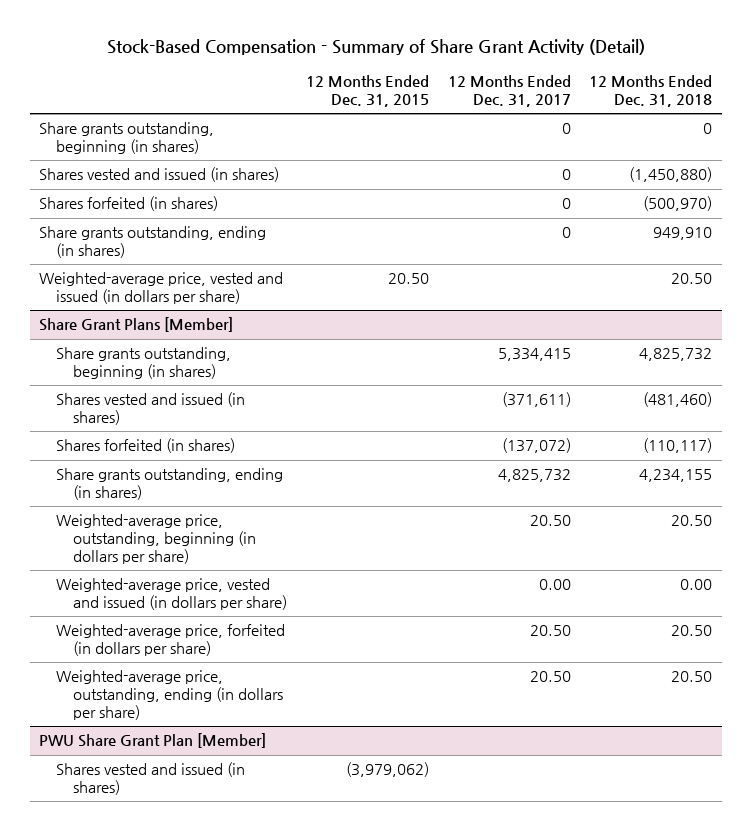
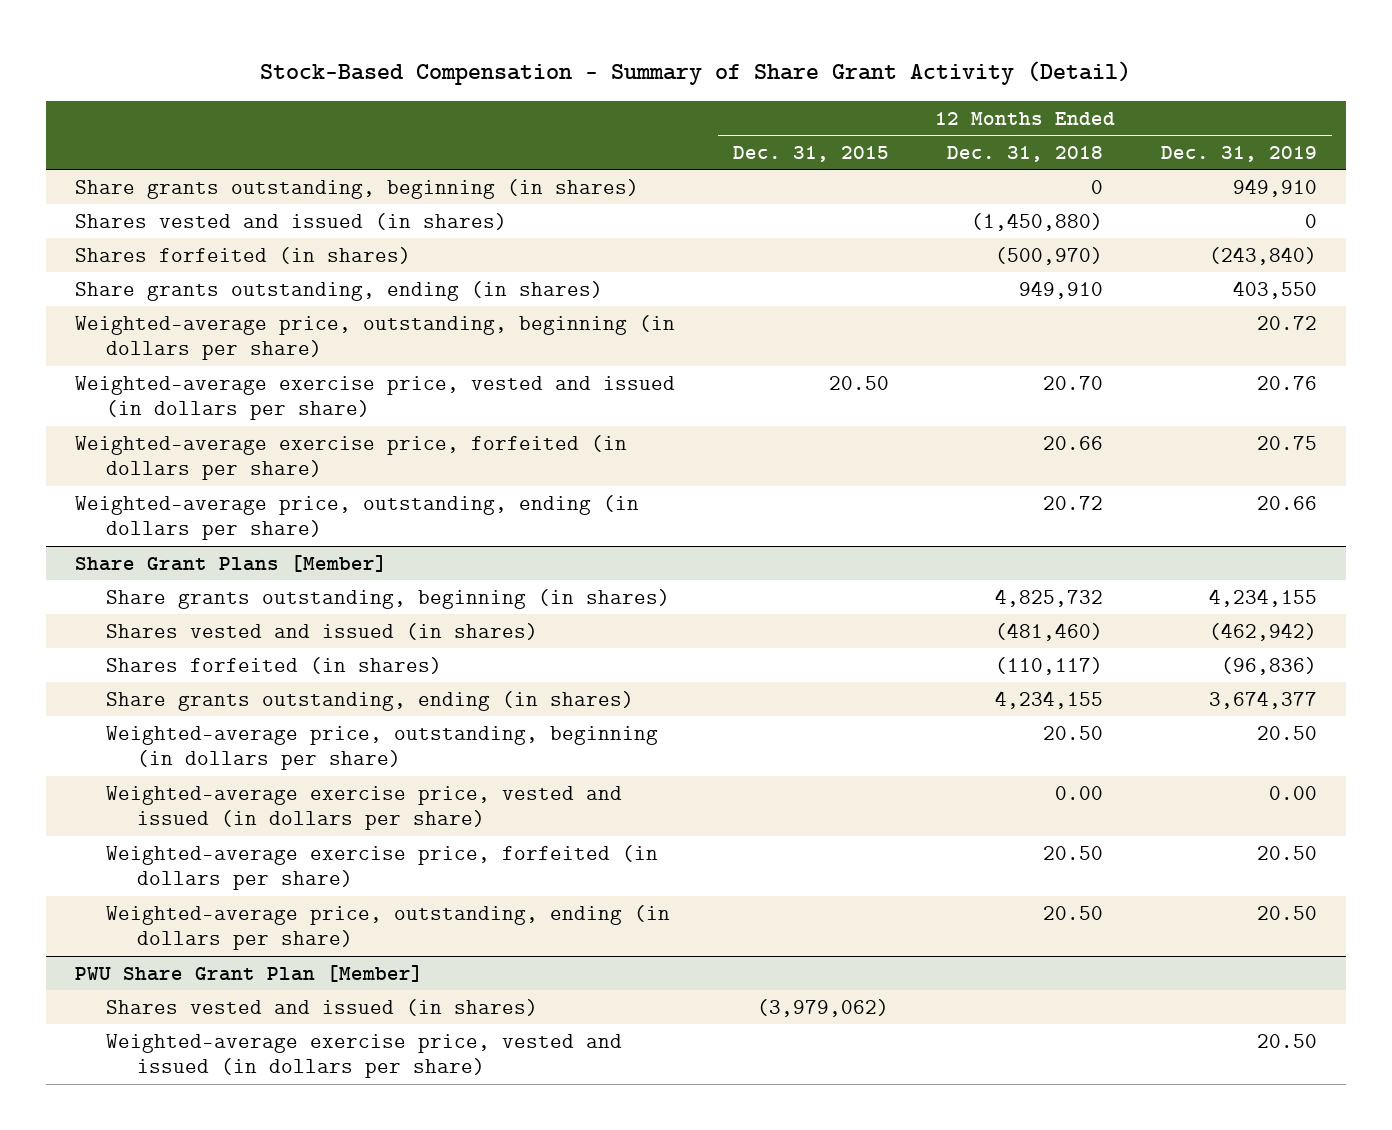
[447,75,571,107] 12 Months Ended Dec. 31, 2017 -> none
none -> [1161,146,1318,163] Dec. 31, 2019
none -> [74,314,675,361] Weighted-average price, outstanding, beginning (in dollars per share)
[39,272,284,304] Weighted-average price, vested and issued (in dollars per share) -> [74,375,675,421] Weighted-average exercise price, vested and issued (in dollars per share)
[671,273,713,285] 20.50 -> [1042,375,1103,390] 20.70
none -> [74,434,627,481] Weighted-average exercise price, forfeited (in dollars per share)
none -> [74,494,639,541] Weighted-average price, outstanding, ending (in dollars per share)
[56,578,287,610] Weighted-average price, vested and issued (in dollars per share) -> [105,785,622,831] Weighted-average exercise price, vested and issued (in dollars per share)
[56,624,286,656] Weighted-average price, forfeited (in dollars per share) -> [105,844,658,891] Weighted-average exercise price, forfeited (in dollars per share)
none -> [105,1033,622,1079] Weighted-average exercise price, vested and issued (in dollars per share)

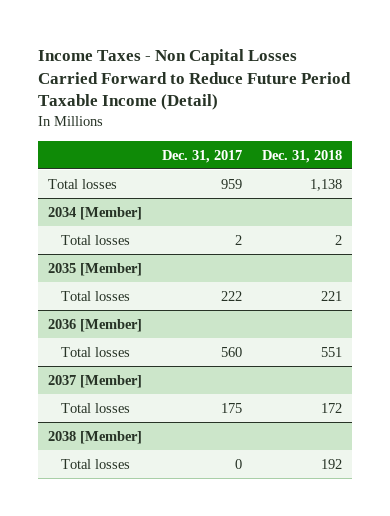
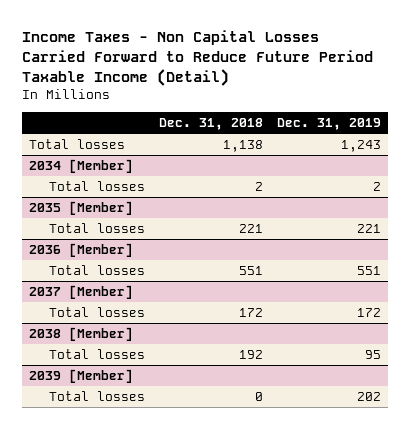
[161,149,242,163] Dec. 31, 2017 -> none
none -> [277,118,382,131] Dec. 31, 2019
none -> [29,369,134,384] 2039 [Member]
none -> [49,391,146,402] Total losses

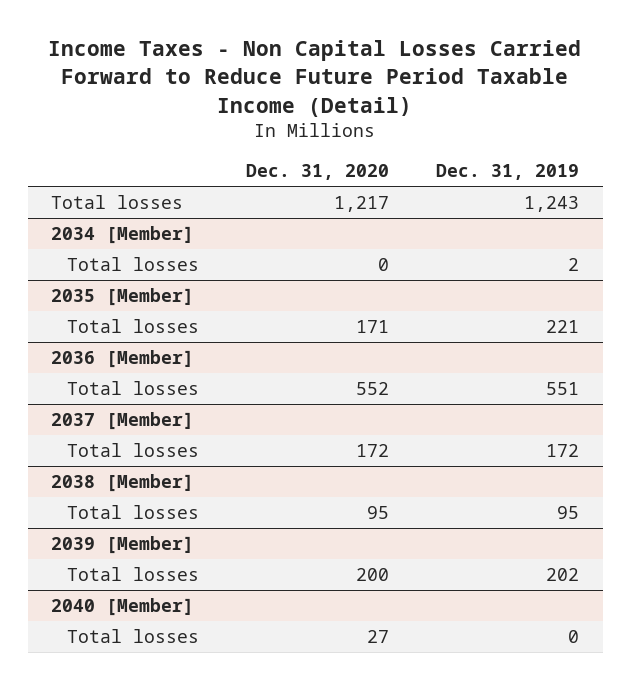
[159,118,264,131] Dec. 31, 2018 -> none
none -> [245,164,389,181] Dec. 31, 2020
none -> [51,597,195,616] 2040 [Member]
none -> [66,628,199,643] Total losses

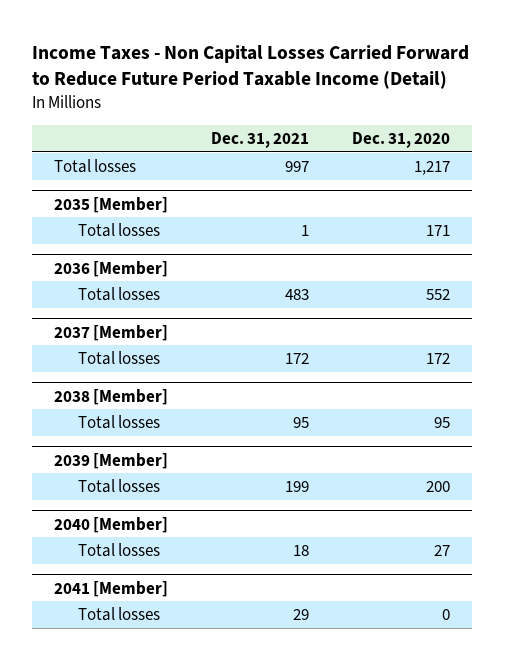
[436,164,580,181] Dec. 31, 2019 -> none
none -> [211,132,310,149] Dec. 31, 2021
[51,225,195,244] 2034 [Member] -> none
[66,256,199,271] Total losses -> none
none -> [54,580,169,597] 2041 [Member]
none -> [78,606,161,621] Total losses

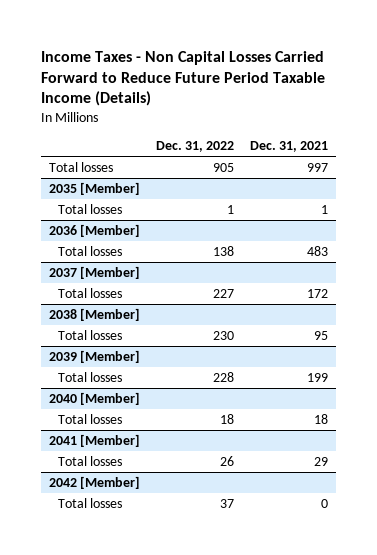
[32,44,470,90] Income Taxes - Non Capital Losses Carried Forward to Reduce Future Period Taxable Income (Detail) -> [40,50,325,107] Income Taxes - Non Capital Losses Carried Forward to Reduce Future Period Taxable Income (Details)
[352,132,451,149] Dec. 31, 2020 -> none
none -> [155,141,234,153] Dec. 31, 2022
none -> [48,476,140,490] 2042 [Member]
none -> [58,498,123,509] Total losses

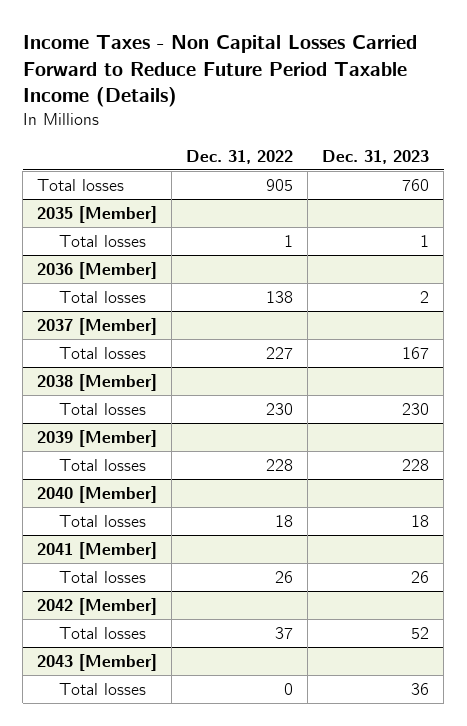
[250,141,329,153] Dec. 31, 2021 -> none
none -> [322,149,430,164] Dec. 31, 2023
none -> [37,653,158,671] 2043 [Member]
none -> [59,682,147,695] Total losses

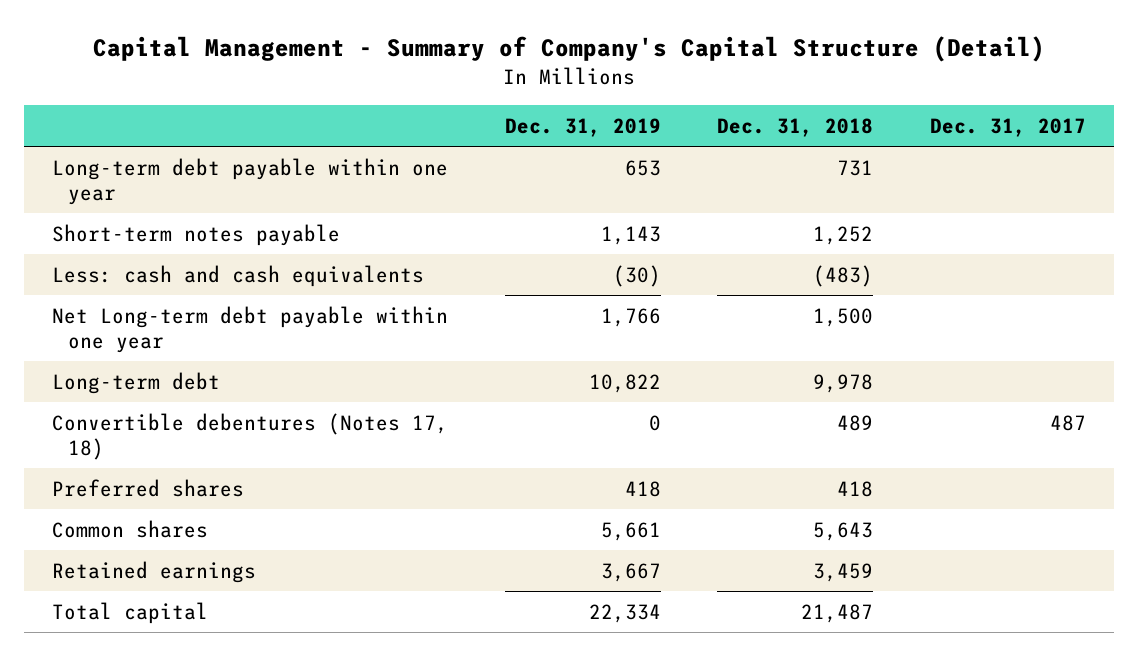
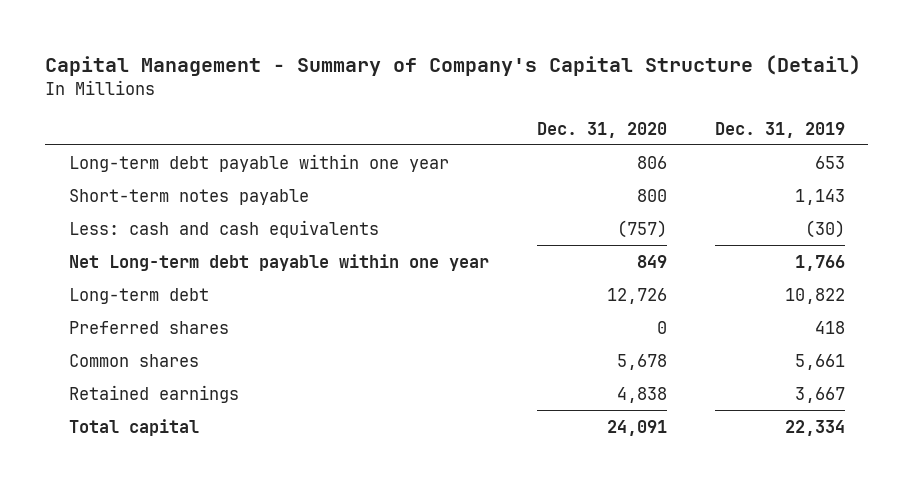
[717,117,874,137] Dec. 31, 2018 -> none
[929,117,1086,137] Dec. 31, 2017 -> none
none -> [536,121,667,138] Dec. 31, 2020
[51,412,448,460] Convertible debentures (Notes 17, 18) -> none

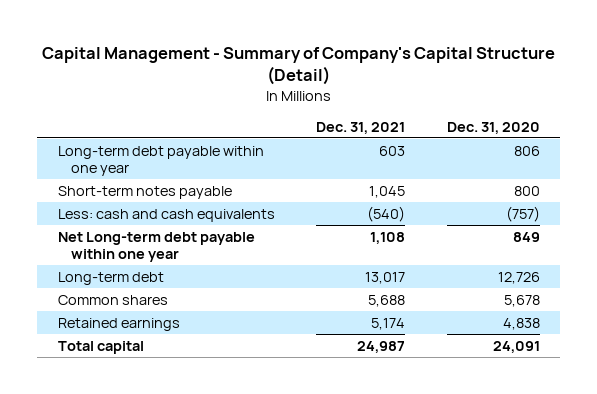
[714,121,845,138] Dec. 31, 2019 -> none
none -> [316,121,406,134] Dec. 31, 2021
[68,320,229,334] Preferred shares -> none

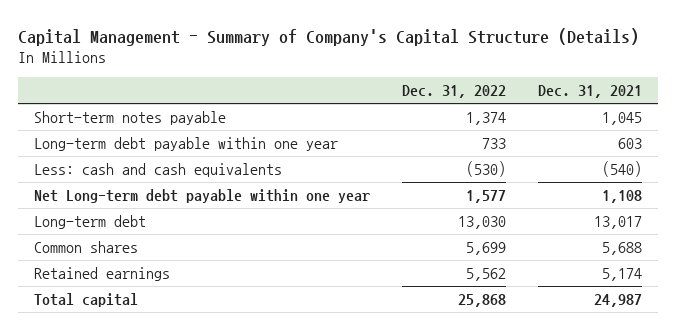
[41,47,555,86] Capital Management - Summary of Company's Capital Structure (Detail) -> [17,27,639,46] Capital Management - Summary of Company's Capital Structure (Details)
[446,121,540,134] Dec. 31, 2020 -> none
none -> [402,85,507,99] Dec. 31, 2022
[57,145,264,176] Long-term debt payable within one year -> [33,136,338,151] Long-term debt payable within one year

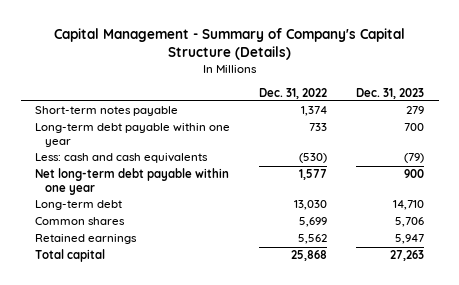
[538,85,643,99] Dec. 31, 2021 -> none
none -> [356,87,425,99] Dec. 31, 2023
[33,188,370,203] Net Long-term debt payable within one year -> [35,168,230,196] Net long-term debt payable within one year

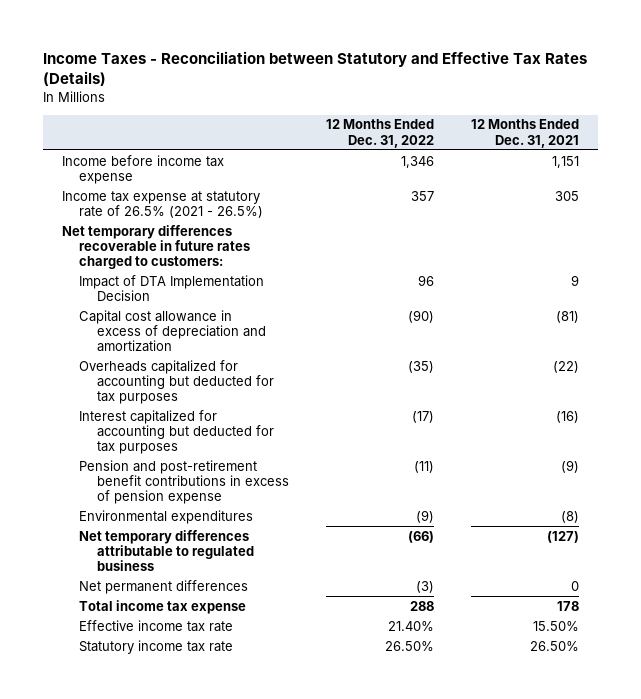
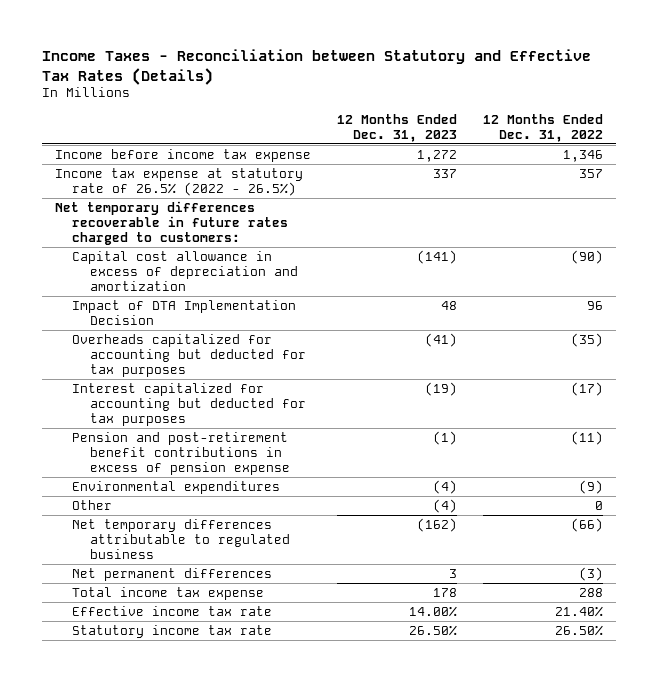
[471,119,580,148] 12 Months Ended Dec. 31, 2021 -> none
none -> [337,113,458,142] 12 Months Ended Dec. 31, 2023
[61,190,264,218] Income tax expense at statutory rate of 26.5% (2021 - 26.5%) -> [55,167,304,196] Income tax expense at statutory rate of 26.5% (2022 - 26.5%)
[79,274,265,301] Impact of DTA Implementation Decision -> [72,299,297,325] Impact of DTA Implementation Decision
none -> [72,499,113,510] Other

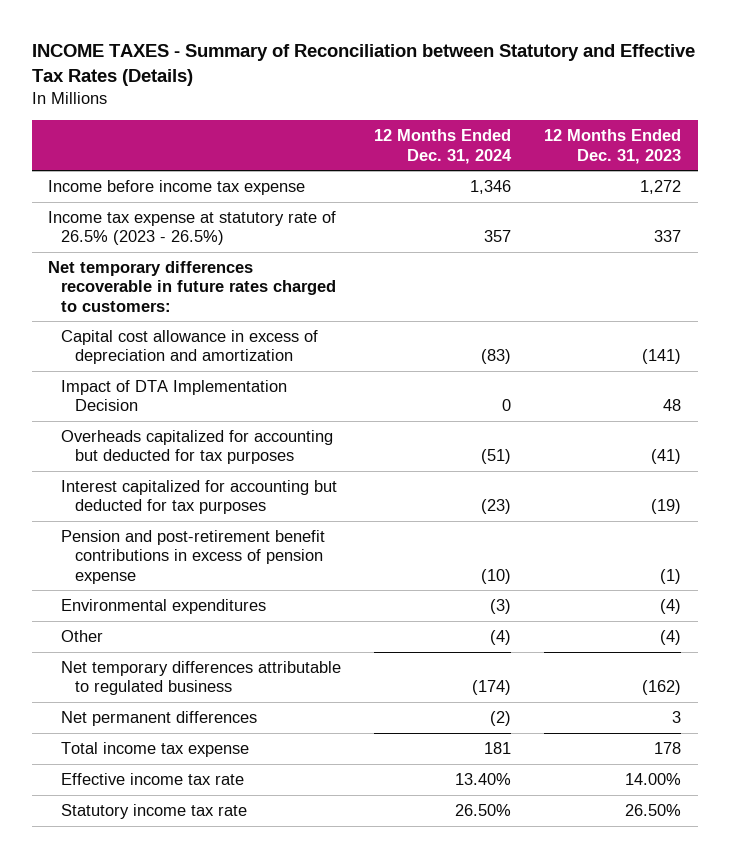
[41,49,591,85] Income Taxes - Reconciliation between Statutory and Effective Tax Rates (Details) -> [31,43,695,87] INCOME TAXES - Summary of Reconciliation between Statutory and Effective Tax Rates (Details)
[483,113,604,142] 12 Months Ended Dec. 31, 2022 -> none
none -> [374,129,513,164] 12 Months Ended Dec. 31, 2024
[55,167,304,196] Income tax expense at statutory rate of 26.5% (2022 - 26.5%) -> [48,210,337,246] Income tax expense at statutory rate of 26.5% (2023 - 26.5%)

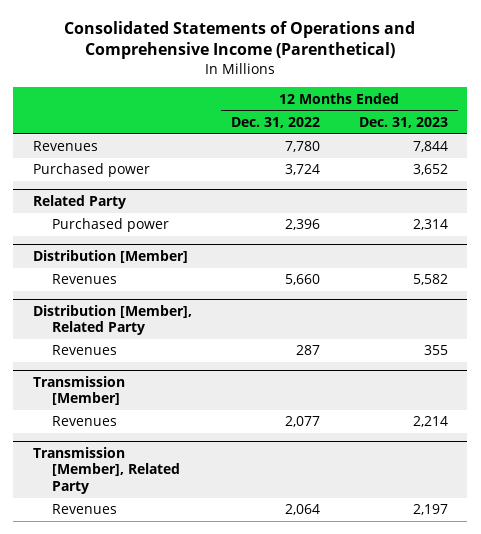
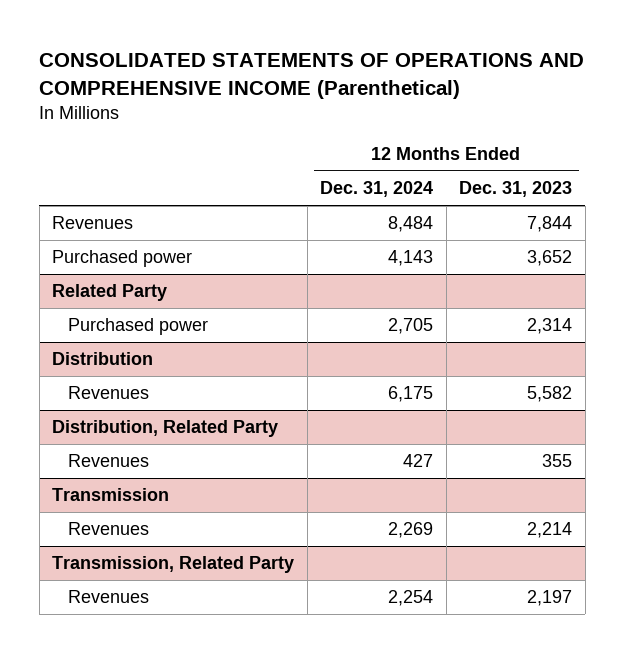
[64,21,416,60] Consolidated Statements of Operations and Comprehensive Income (Parenthetical) -> [39,52,585,99] CONSOLIDATED STATEMENTS OF OPERATIONS AND COMPREHENSIVE INCOME (Parenthetical)
[230,116,320,128] Dec. 31, 2022 -> none
none -> [320,181,434,198] Dec. 31, 2024
[32,249,188,263] Distribution [Member] -> [52,352,154,366] Distribution
[32,304,192,336] Distribution [Member], Related Party -> [52,420,279,438] Distribution, Related Party
[32,375,125,406] Transmission [Member] -> [52,488,170,502] Transmission
[32,446,181,495] Transmission [Member], Related Party -> [52,556,295,574] Transmission, Related Party

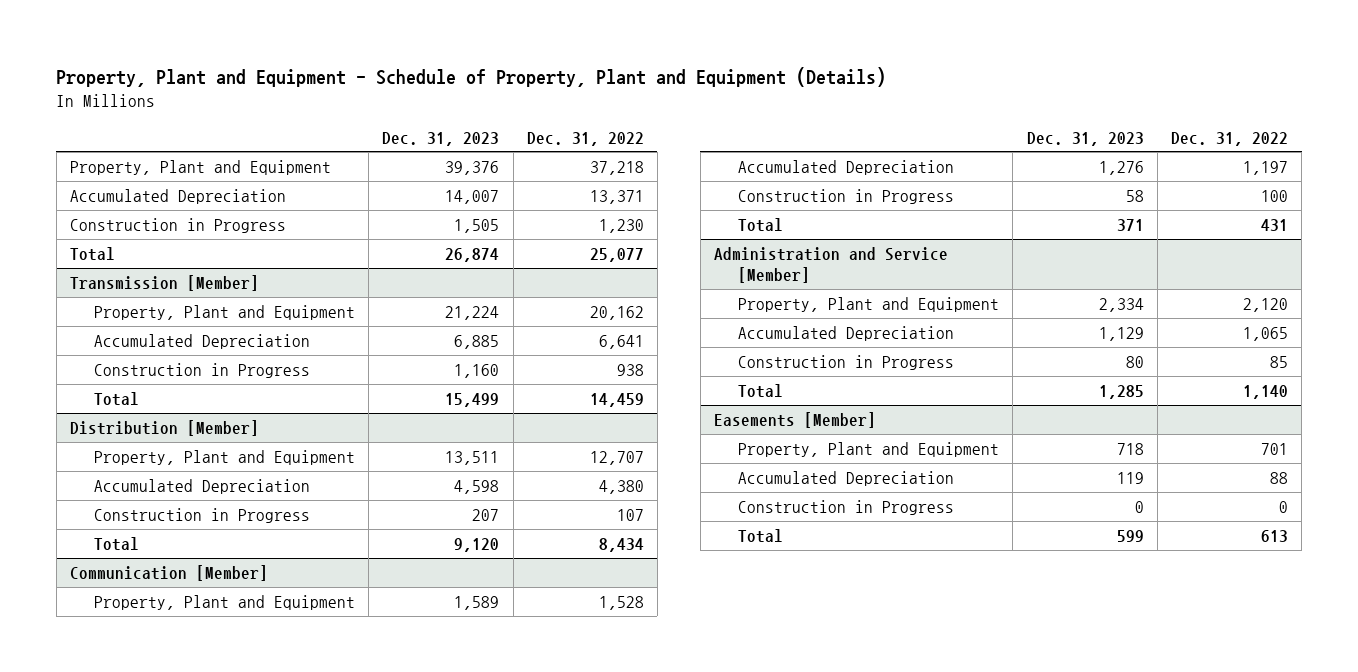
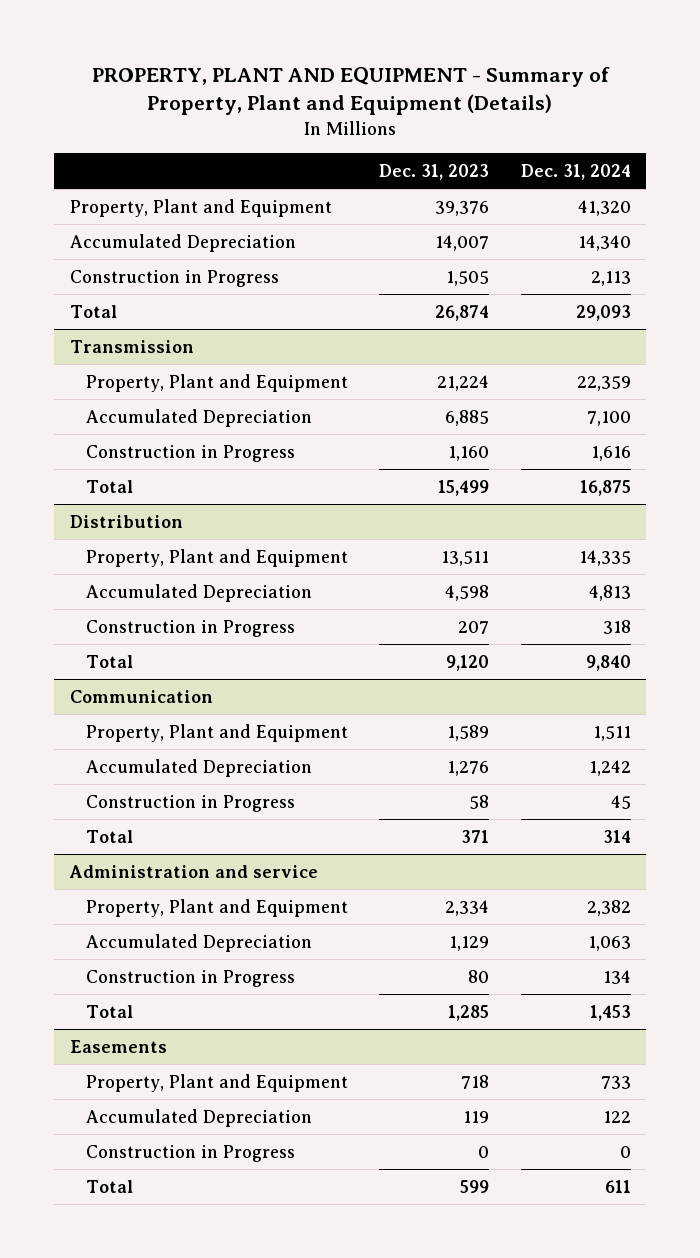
[56,66,887,87] Property, Plant and Equipment - Schedule of Property, Plant and Equipment (Details) -> [92,67,611,116] PROPERTY, PLANT AND EQUIPMENT - Summary of Property, Plant and Equipment (Details)
[526,131,644,146] Dec. 31, 2022 -> none
none -> [520,163,631,180] Dec. 31, 2024
[69,274,259,291] Transmission [Member] -> [69,339,194,353] Transmission
[69,419,259,436] Distribution [Member] -> [69,514,183,528] Distribution
[69,564,268,581] Communication [Member] -> [69,689,213,703] Communication
[713,246,948,283] Administration and Service [Member] -> [68,864,318,878] Administration and service
[713,411,876,428] Easements [Member] -> [69,1039,167,1053] Easements

